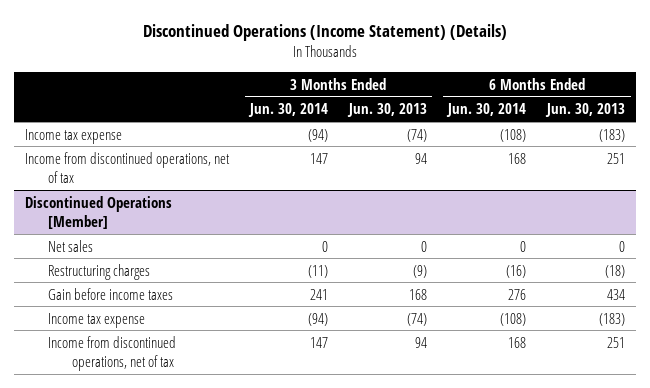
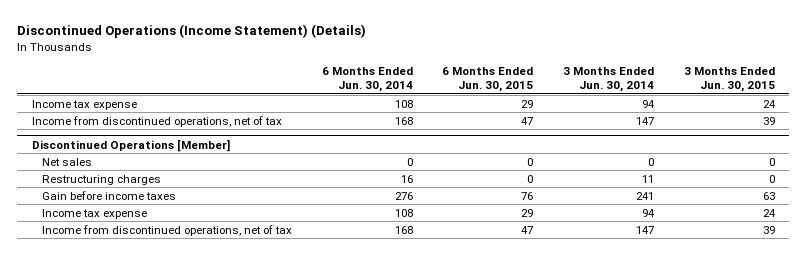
[347,103,428,118] Jun. 30, 2013 -> none
[545,103,626,118] Jun. 30, 2013 -> none
none -> [442,67,534,93] 6 Months Ended Jun. 30, 2015
none -> [683,67,775,93] 3 Months Ended Jun. 30, 2015
[307,128,328,142] (94) -> [641,99,655,108] 94
[500,128,527,142] (108) -> [394,99,413,108] 108
[307,264,328,278] (11) -> [641,174,654,183] 11
[506,264,527,278] (16) -> [400,174,413,183] 16
[307,312,328,326] (94) -> [641,208,655,217] 94
[500,312,527,326] (108) -> [394,208,413,217] 108

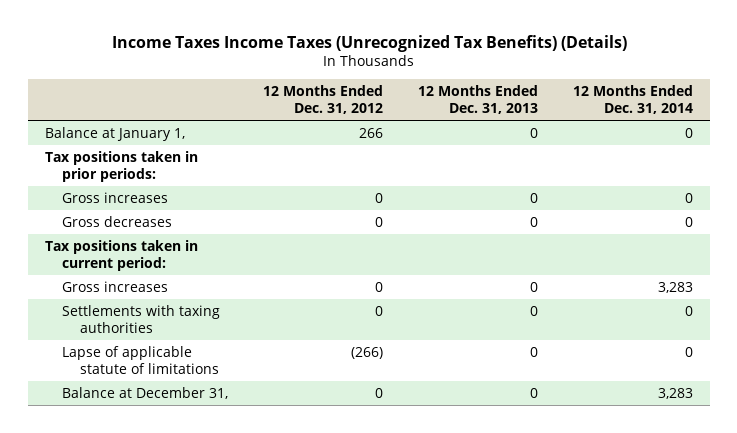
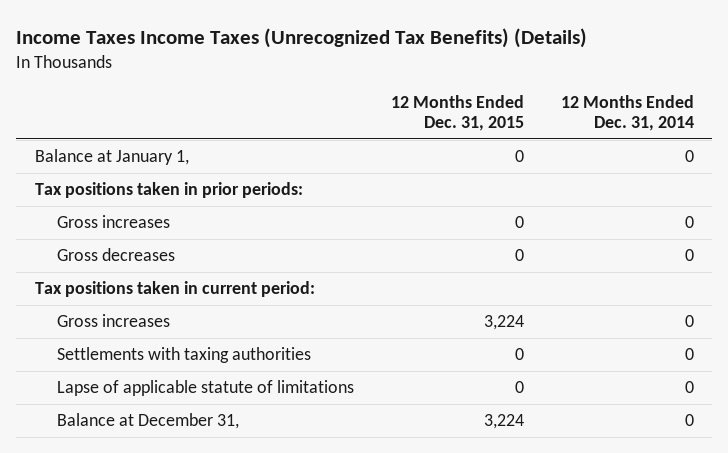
[263,84,384,115] 12 Months Ended Dec. 31, 2012 -> none
[417,84,538,115] 12 Months Ended Dec. 31, 2013 -> none
none -> [390,94,524,132] 12 Months Ended Dec. 31, 2015
[657,281,693,293] 3,283 -> [684,315,694,328] 0
[657,387,693,399] 3,283 -> [684,414,694,427] 0

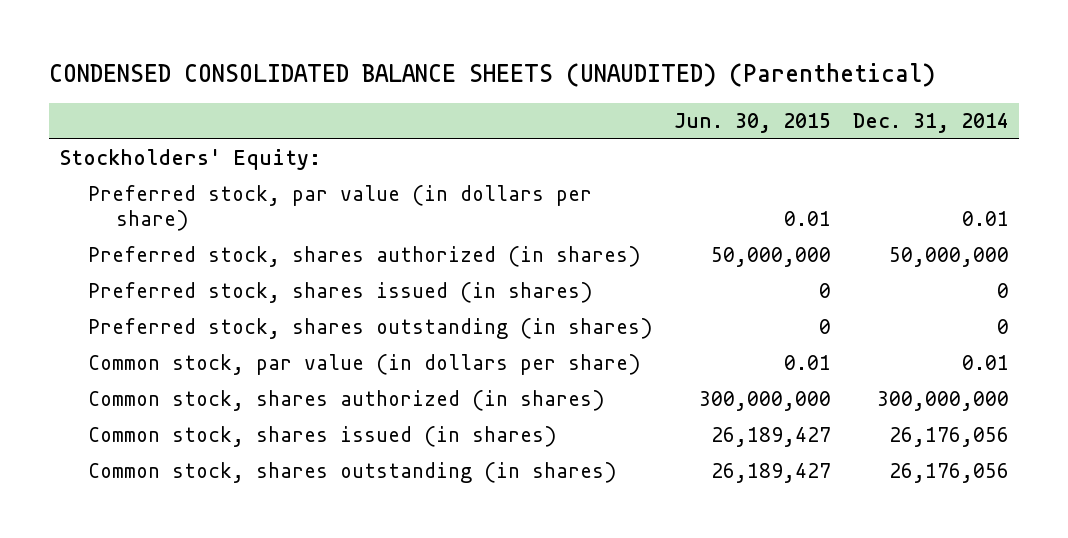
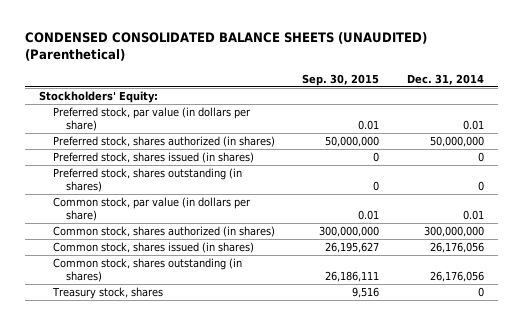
[674,112,832,133] Jun. 30, 2015 -> none
none -> [302,73,380,86] Sep. 30, 2015
none -> [51,287,163,300] Treasury stock, shares

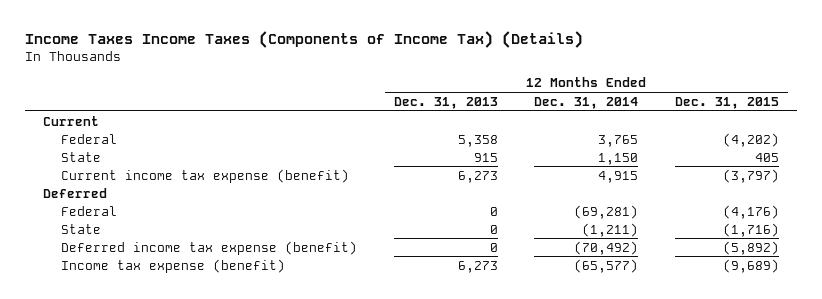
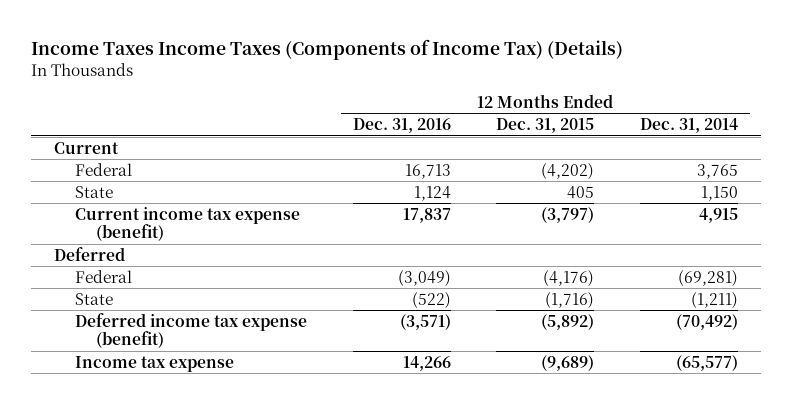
[393,96,498,109] Dec. 31, 2013 -> none
none -> [352,118,451,134] Dec. 31, 2016
[61,258,286,273] Income tax expense (benefit) -> [74,355,234,372] Income tax expense

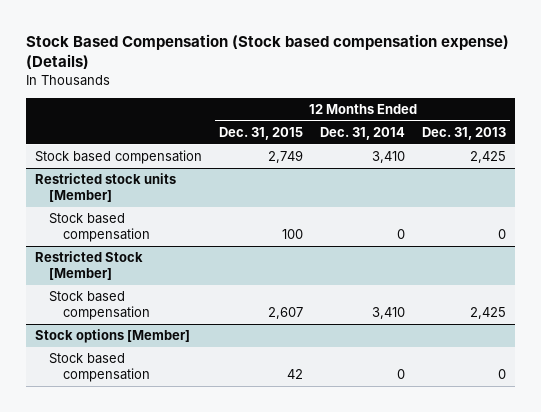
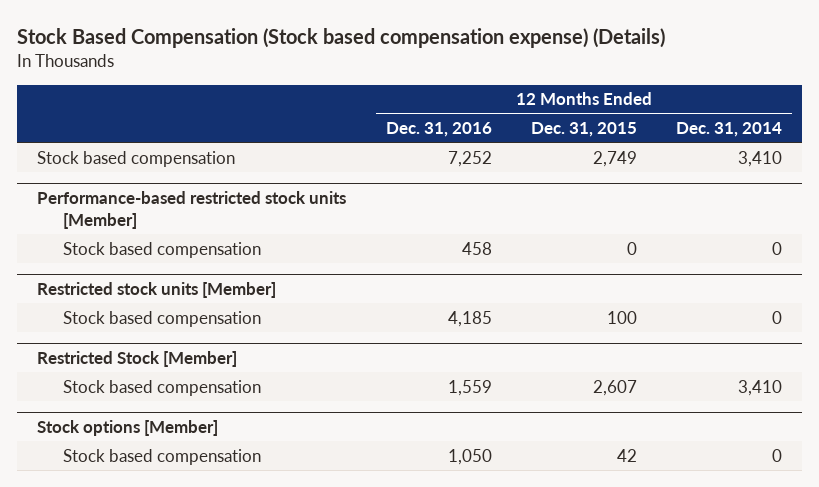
[422,126,507,140] Dec. 31, 2013 -> none
none -> [385,122,492,138] Dec. 31, 2016
none -> [37,190,347,230] Performance-based restricted stock units [Member]
none -> [62,241,261,258] Stock based compensation

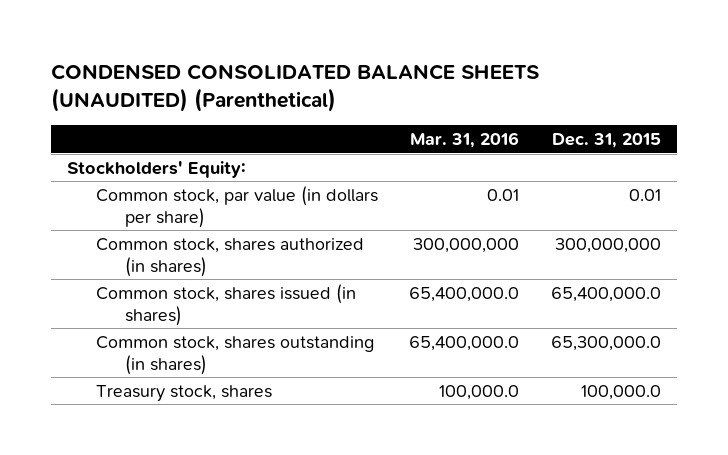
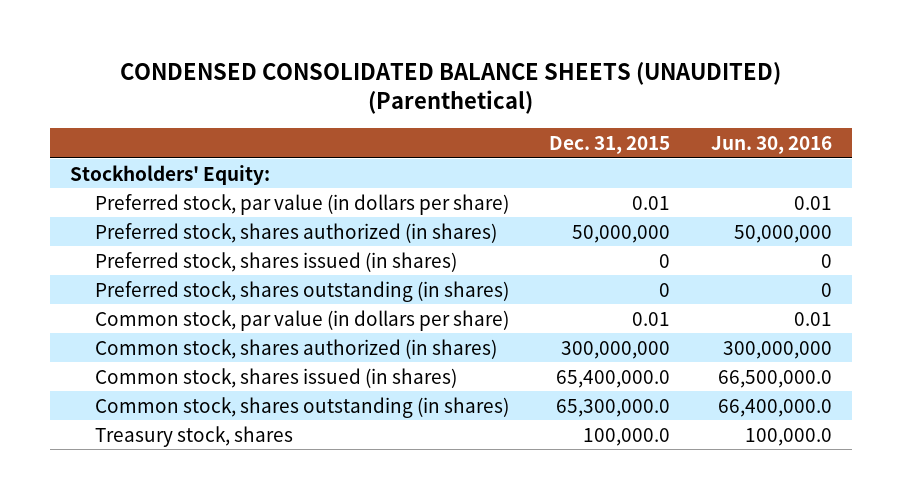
[410,132,520,149] Mar. 31, 2016 -> none
none -> [710,135,832,154] Jun. 30, 2016
none -> [94,193,509,215] Preferred stock, par value (in dollars per share)
none -> [94,222,497,243] Preferred stock, shares authorized (in shares)
none -> [94,251,457,272] Preferred stock, shares issued (in shares)
none -> [94,280,509,302] Preferred stock, shares outstanding (in shares)

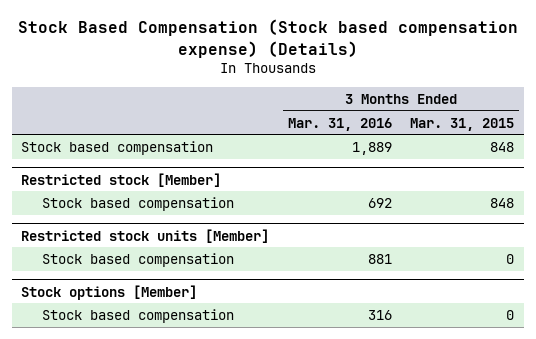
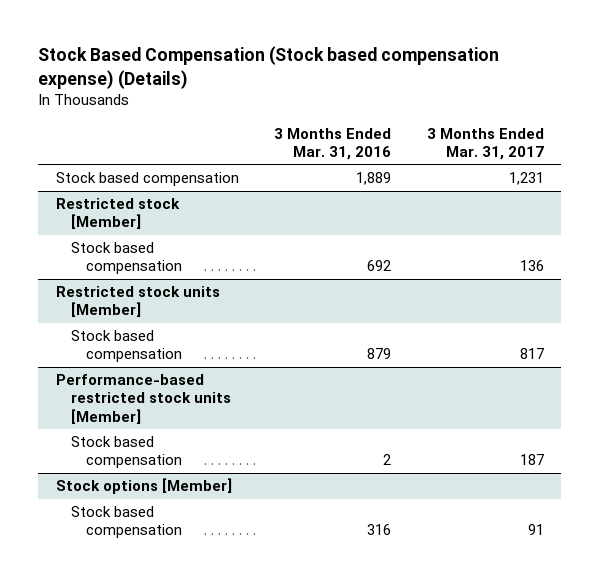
[410,117,515,131] Mar. 31, 2015 -> none
none -> [426,127,544,160] 3 Months Ended Mar. 31, 2017
[367,253,392,264] 881 -> [367,348,392,360] 879
none -> [55,374,232,424] Performance-based restricted stock units [Member]
none -> [71,436,183,469] Stock based compensation

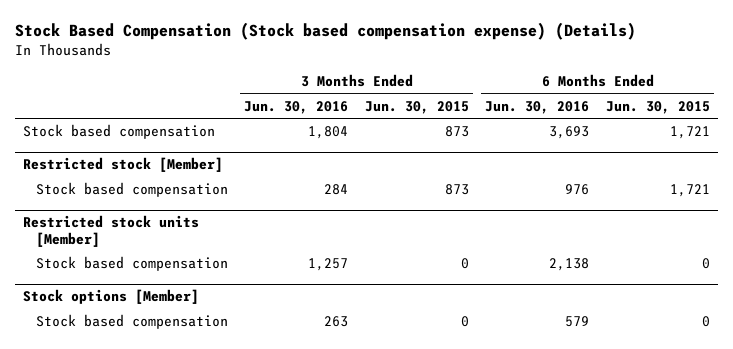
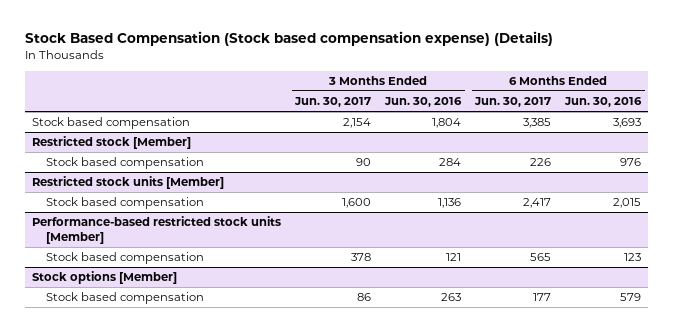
[364,100,469,114] Jun. 30, 2015 -> none
[605,100,710,114] Jun. 30, 2015 -> none
none -> [294,97,372,108] Jun. 30, 2017
none -> [474,97,552,108] Jun. 30, 2017
[308,258,349,272] 1,257 -> [438,198,462,209] 1,136
[549,258,590,272] 2,138 -> [613,198,642,209] 2,015
none -> [32,216,282,245] Performance-based restricted stock units [Member]
none -> [46,252,205,265] Stock based compensation

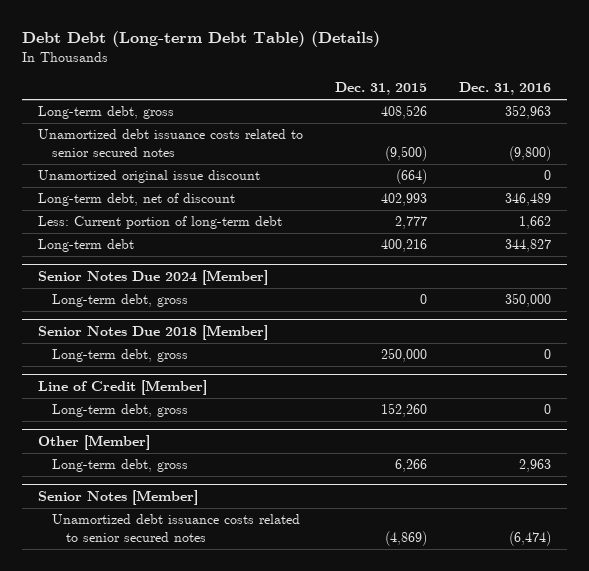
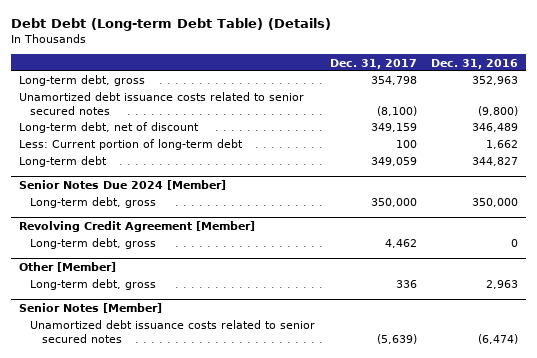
[334,82,427,96] Dec. 31, 2015 -> none
none -> [329,58,417,69] Dec. 31, 2017
[37,170,260,184] Unamortized original issue discount -> none
[37,325,268,341] Senior Notes Due 2018 [Member] -> none
[51,349,188,363] Long-term debt, gross -> none
[37,380,207,396] Line of Credit [Member] -> [18,221,255,233] Revolving Credit Agreement [Member]

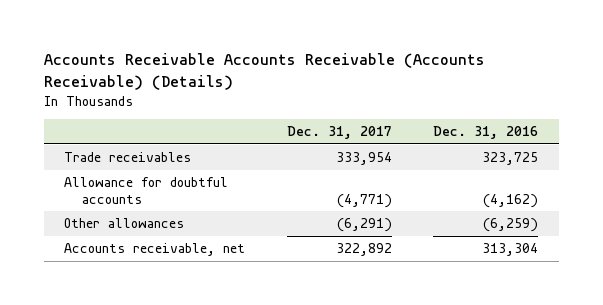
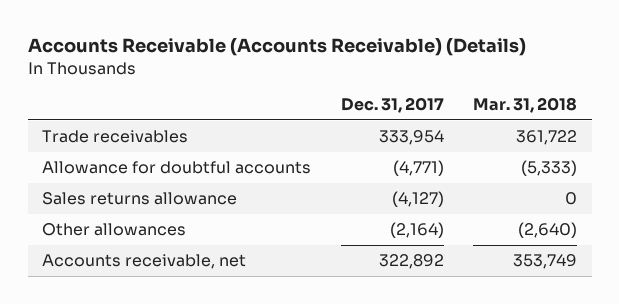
[43,53,485,90] Accounts Receivable Accounts Receivable (Accounts Receivable) (Details) -> [27,38,526,57] Accounts Receivable (Accounts Receivable) (Details)
[433,126,539,140] Dec. 31, 2016 -> none
none -> [472,97,577,114] Mar. 31, 2018
none -> [42,192,238,206] Sales returns allowance
[336,218,392,233] (6,291) -> [389,222,444,239] (2,164)

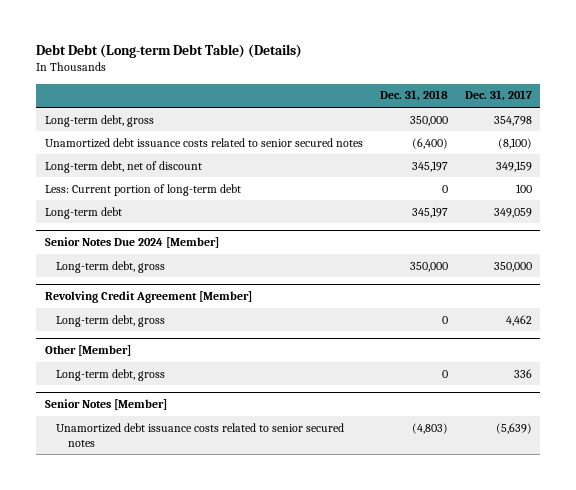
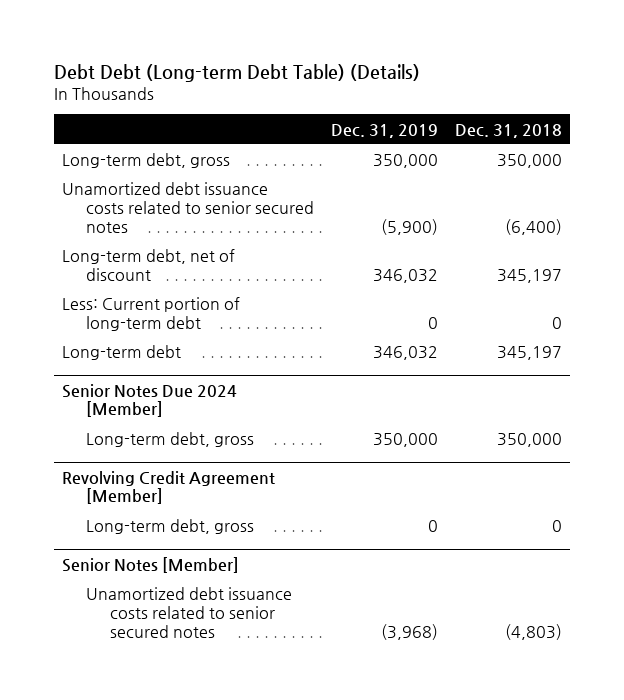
[464,90,532,102] Dec. 31, 2017 -> none
none -> [331,123,439,138] Dec. 31, 2019
[44,345,131,357] Other [Member] -> none
[56,368,166,381] Long-term debt, gross -> none

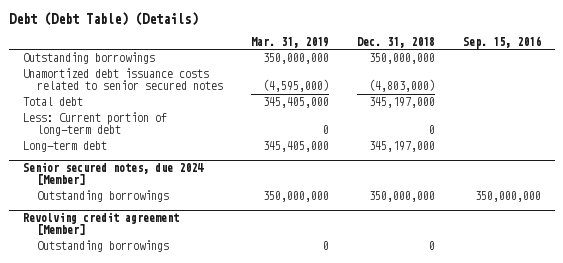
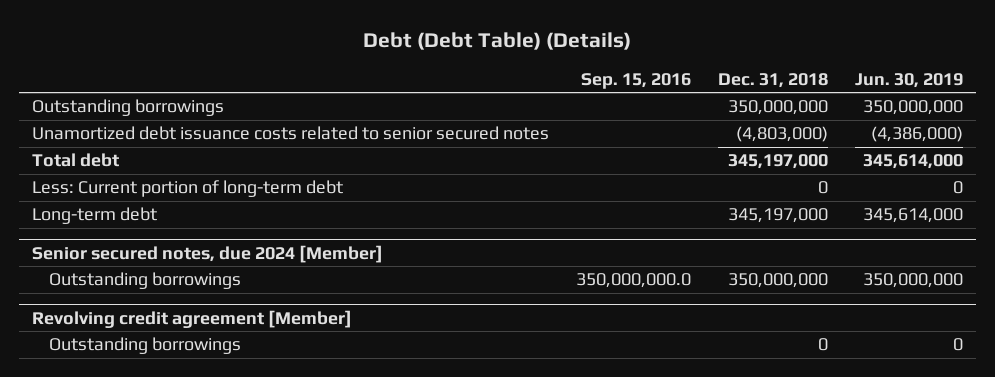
[251,36,330,48] Mar. 31, 2019 -> none
none -> [854,72,963,88] Jun. 30, 2019
[474,191,541,203] 350,000,000 -> [575,273,691,289] 350,000,000.0

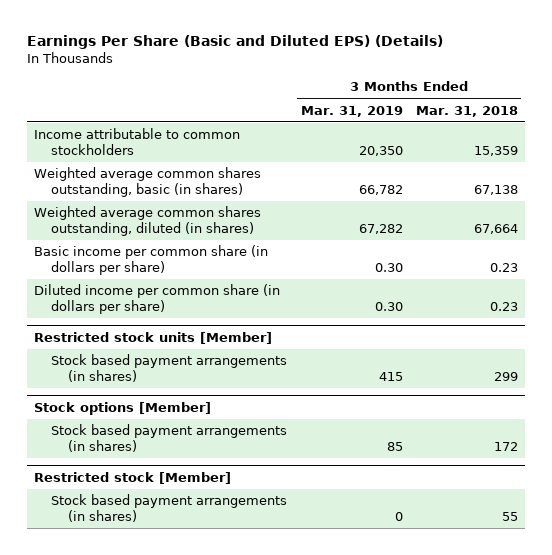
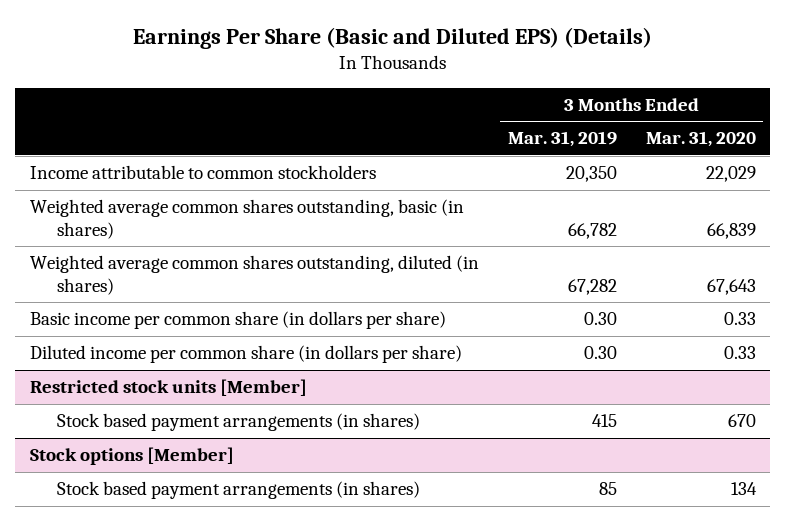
[416,105,519,117] Mar. 31, 2018 -> none
none -> [645,131,756,148] Mar. 31, 2020
[34,471,232,484] Restricted stock [Member] -> none
[51,494,288,522] Stock based payment arrangements (in shares) -> none

